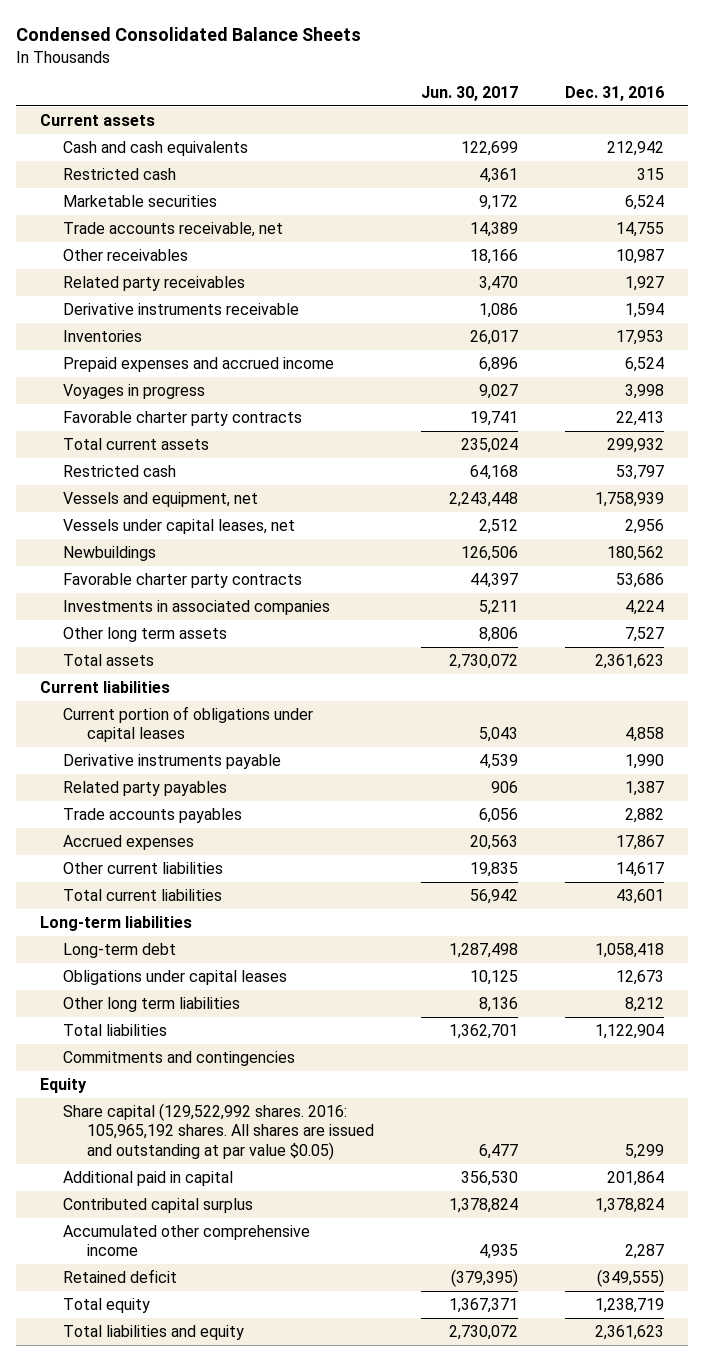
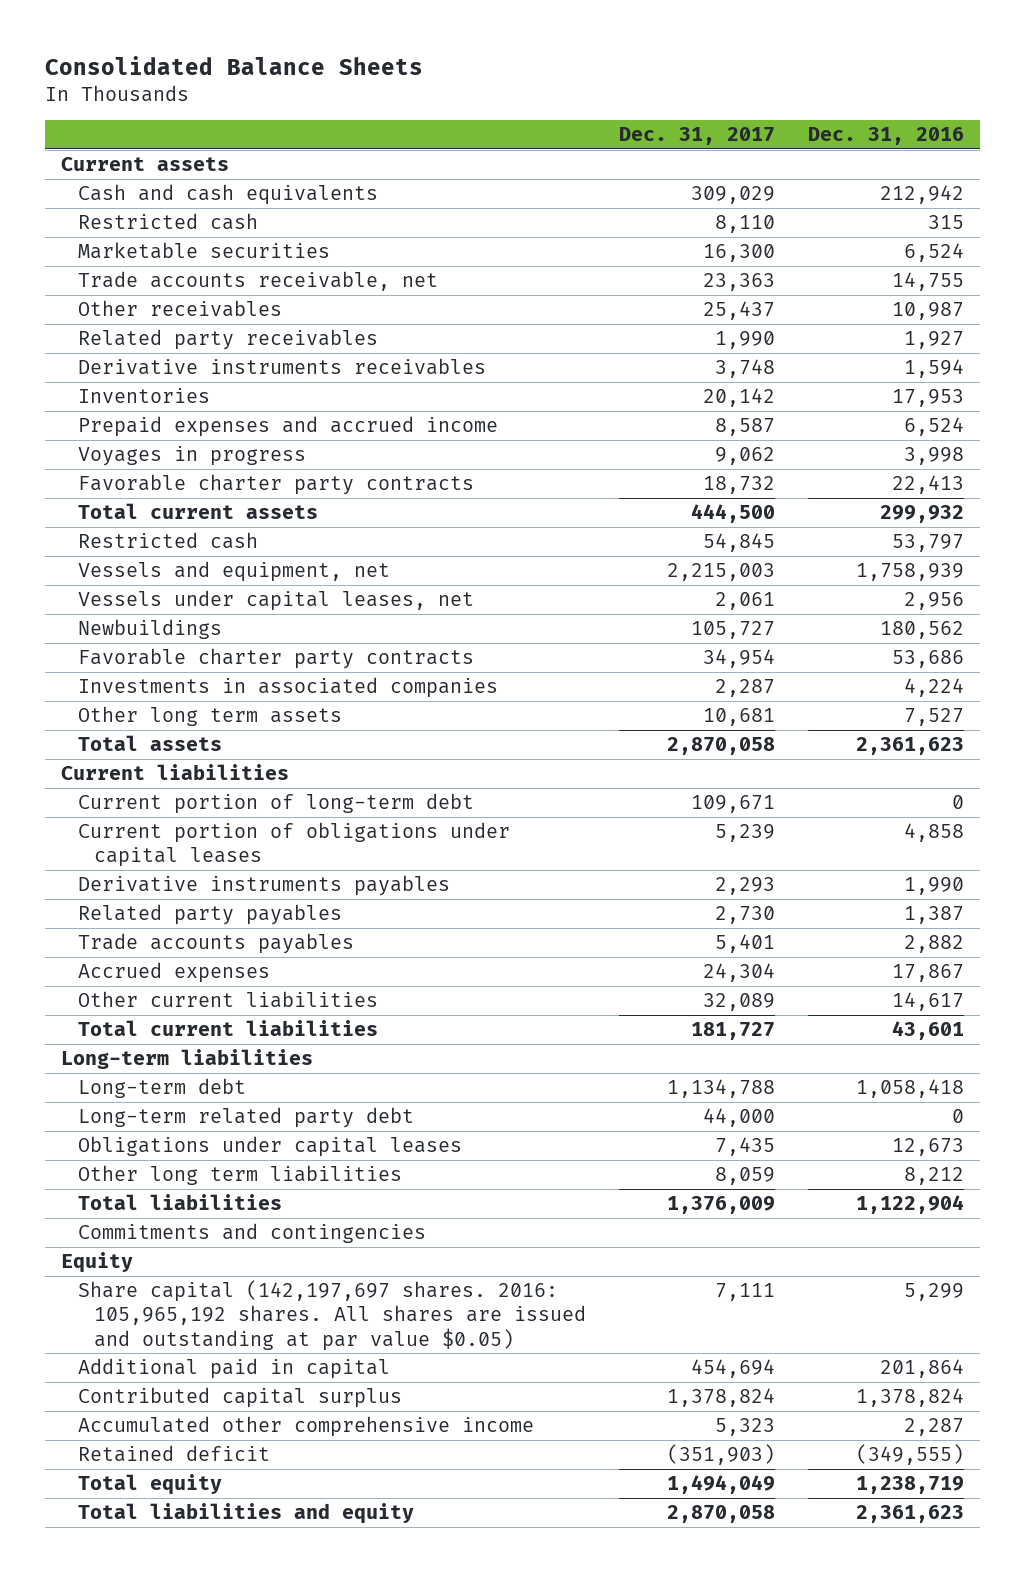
[16,27,362,42] Condensed Consolidated Balance Sheets -> [44,55,423,75] Consolidated Balance Sheets
[421,85,519,101] Jun. 30, 2017 -> none
none -> [619,127,776,146] Dec. 31, 2017
[63,303,300,316] Derivative instruments receivable -> [77,358,486,376] Derivative instruments receivables
none -> [77,793,474,815] Current portion of long-term debt
[63,754,282,770] Derivative instruments payable -> [77,875,450,897] Derivative instruments payables
none -> [77,1107,414,1129] Long-term related party debt
[63,1103,374,1160] Share capital (129,522,992 shares. 2016: 105,965,192 shares. All shares are issued and outstanding at par value $0.05) -> [77,1280,587,1351] Share capital (142,197,697 shares. 2016: 105,965,192 shares. All shares are issued and outstanding at par value $0.05)

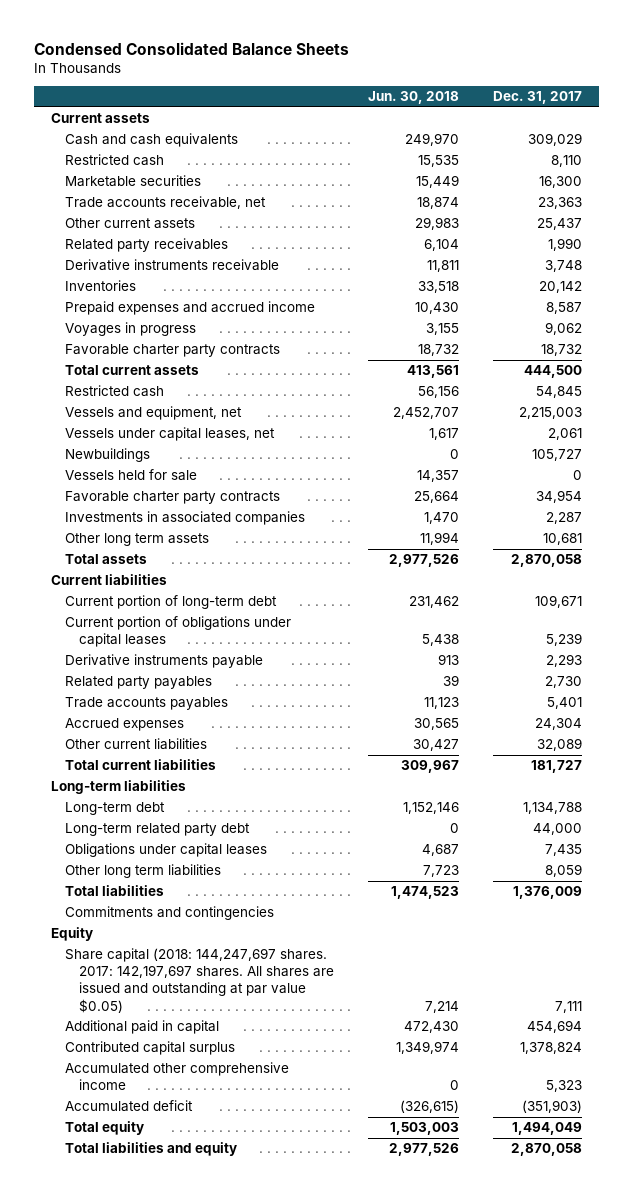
[44,55,423,75] Consolidated Balance Sheets -> [33,41,349,55] Condensed Consolidated Balance Sheets
[808,127,965,146] Dec. 31, 2016 -> none
none -> [367,91,459,105] Jun. 30, 2018
[77,300,282,318] Other receivables -> [64,218,195,230] Other current assets
[77,358,486,376] Derivative instruments receivables -> [64,259,279,272] Derivative instruments receivable
none -> [64,469,197,482] Vessels held for sale
[77,875,450,897] Derivative instruments payables -> [64,654,263,669] Derivative instruments payable
[77,1280,587,1351] Share capital (142,197,697 shares. 2016: 105,965,192 shares. All shares are issued and outstanding at par value $0.05) -> [64,948,334,1013] Share capital (2018: 144,247,697 shares. 2017: 142,197,697 shares. All shares are issued and outstanding at par value $0.05)
[77,1445,270,1463] Retained deficit -> [64,1100,193,1113] Accumulated deficit

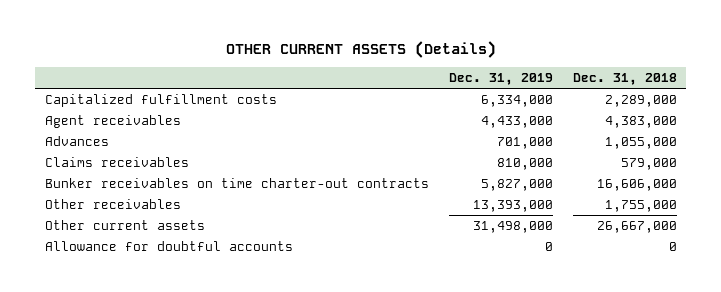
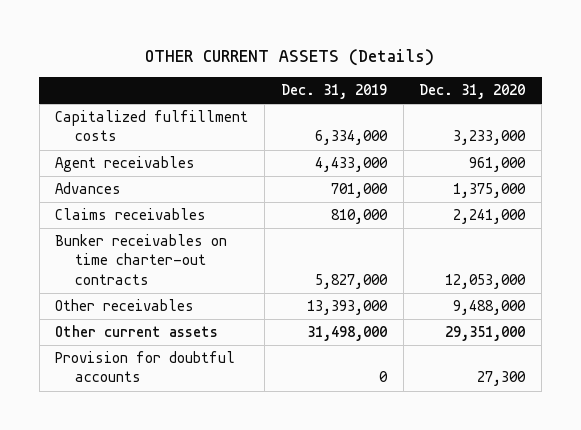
[572,72,677,85] Dec. 31, 2018 -> none
none -> [419,84,526,100] Dec. 31, 2020
[44,241,293,252] Allowance for doubtful accounts -> [55,351,236,383] Provision for doubtful accounts

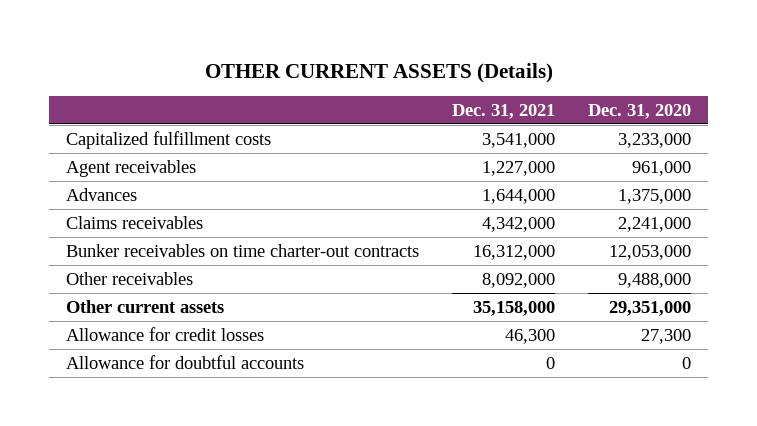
[280,84,387,100] Dec. 31, 2019 -> none
none -> [452,103,556,119] Dec. 31, 2021
none -> [66,326,265,341] Allowance for credit losses
[55,351,236,383] Provision for doubtful accounts -> [66,354,305,369] Allowance for doubtful accounts
[477,371,527,387] 27,300 -> [682,356,692,369] 0

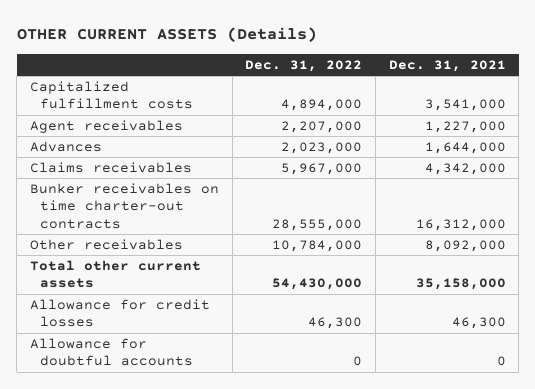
[588,103,692,119] Dec. 31, 2020 -> none
none -> [245,59,363,72] Dec. 31, 2022
[66,299,225,313] Other current assets -> [29,259,201,289] Total other current assets

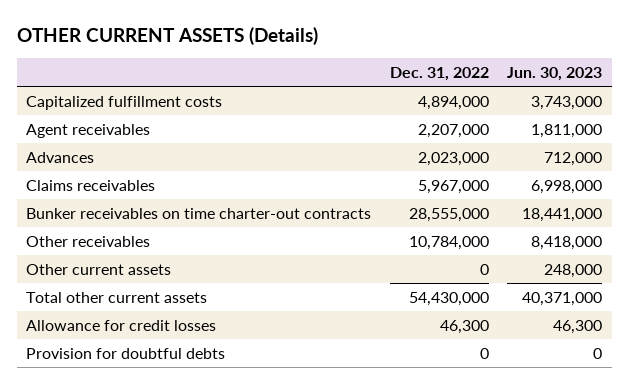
[388,59,506,72] Dec. 31, 2021 -> none
none -> [507,66,603,81] Jun. 30, 2023
none -> [26,263,172,275] Other current assets
[29,337,194,367] Allowance for doubtful accounts -> [26,347,226,359] Provision for doubtful debts

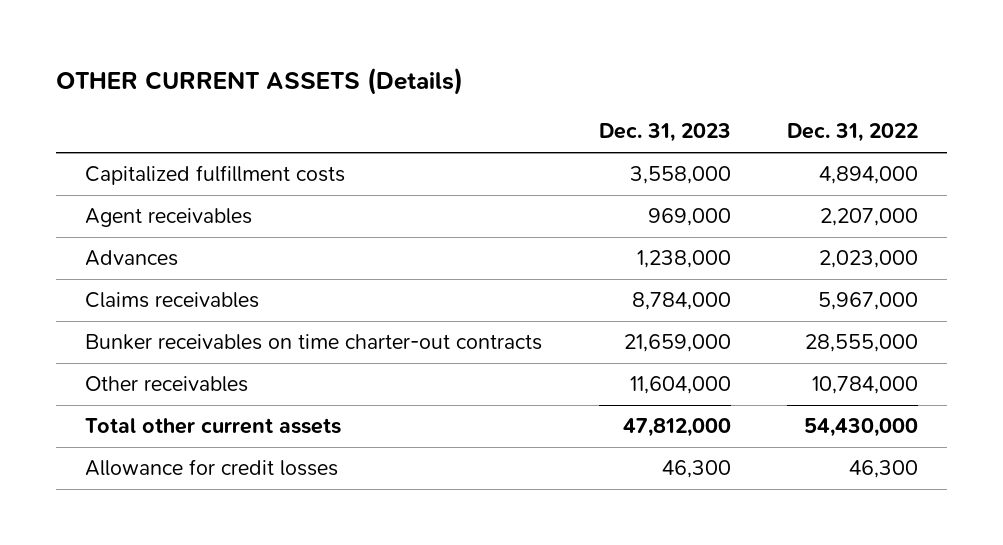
[507,66,603,81] Jun. 30, 2023 -> none
none -> [598,123,731,143] Dec. 31, 2023
[26,263,172,275] Other current assets -> none
[26,347,226,359] Provision for doubtful debts -> none

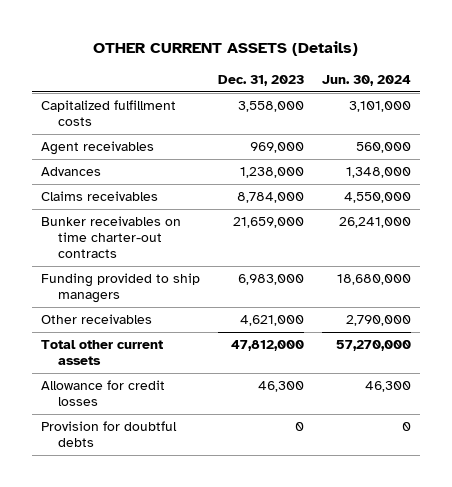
[787,123,919,143] Dec. 31, 2022 -> none
none -> [321,74,411,86] Jun. 30, 2024
none -> [41,273,201,304] Funding provided to ship managers
[629,376,731,395] 11,604,000 -> [239,315,304,327] 4,621,000
none -> [41,421,178,448] Provision for doubtful debts

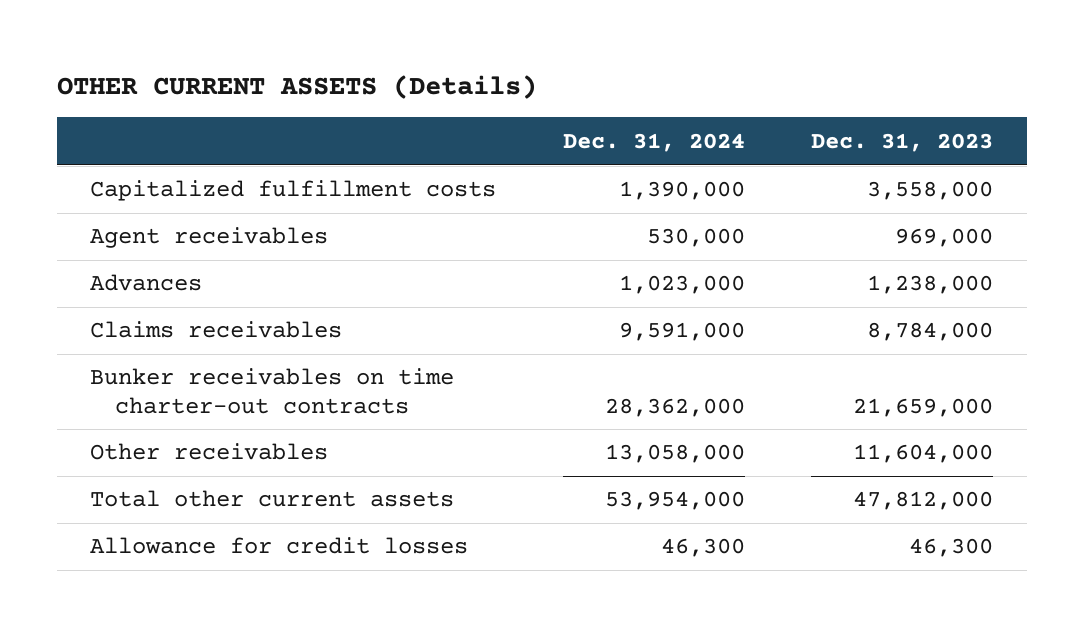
[321,74,411,86] Jun. 30, 2024 -> none
none -> [562,132,745,152] Dec. 31, 2024
[41,273,201,304] Funding provided to ship managers -> none
[239,315,304,327] 4,621,000 -> [853,444,994,464] 11,604,000
[41,421,178,448] Provision for doubtful debts -> none

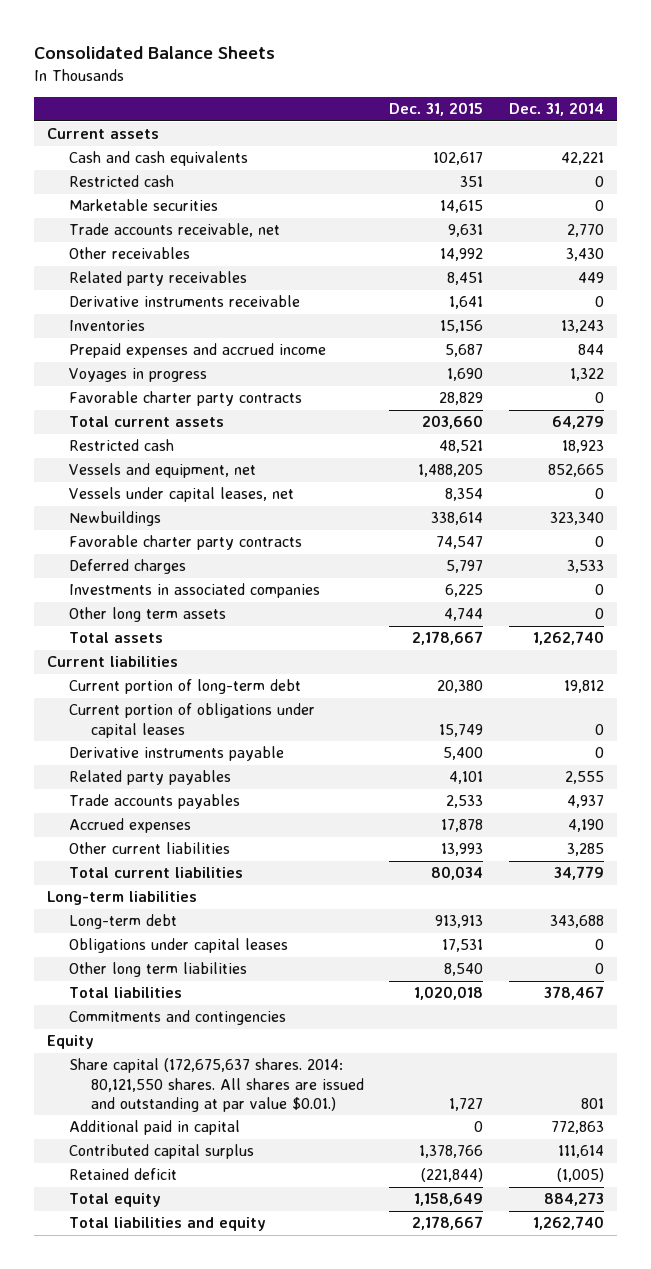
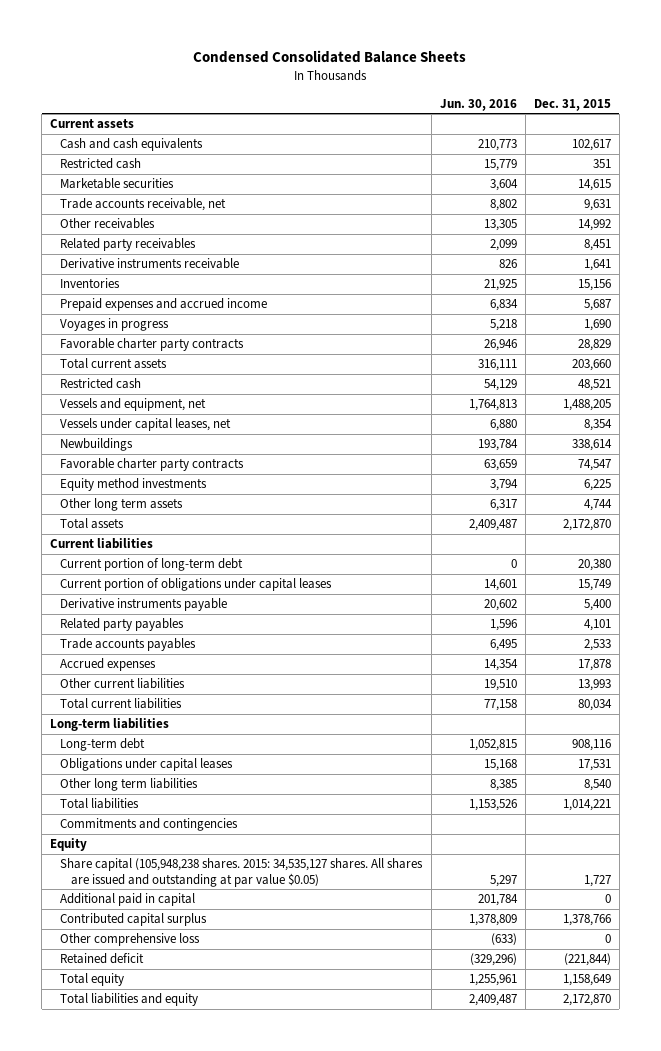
[34,46,276,60] Consolidated Balance Sheets -> [193,50,467,64] Condensed Consolidated Balance Sheets
[509,102,605,117] Dec. 31, 2014 -> none
none -> [439,98,517,111] Jun. 30, 2016
[68,559,186,575] Deferred charges -> none
[68,583,320,599] Investments in associated companies -> [60,478,208,492] Equity method investments
[412,631,484,646] 2,178,667 -> [562,519,611,532] 2,172,870
[435,915,484,929] 913,913 -> [571,739,611,752] 908,116
[414,986,484,1001] 1,020,018 -> [562,799,611,812] 1,014,221
[68,1058,364,1113] Share capital (172,675,637 shares. 2014: 80,121,550 shares. All shares are issued and outstanding at par value $0.01.) -> [60,858,424,887] Share capital (105,948,238 shares. 2015: 34,535,127 shares. All shares are issued and outstanding at par value $0.05)
none -> [60,933,201,947] Other comprehensive loss
[412,1216,484,1231] 2,178,667 -> [562,994,611,1007] 2,172,870

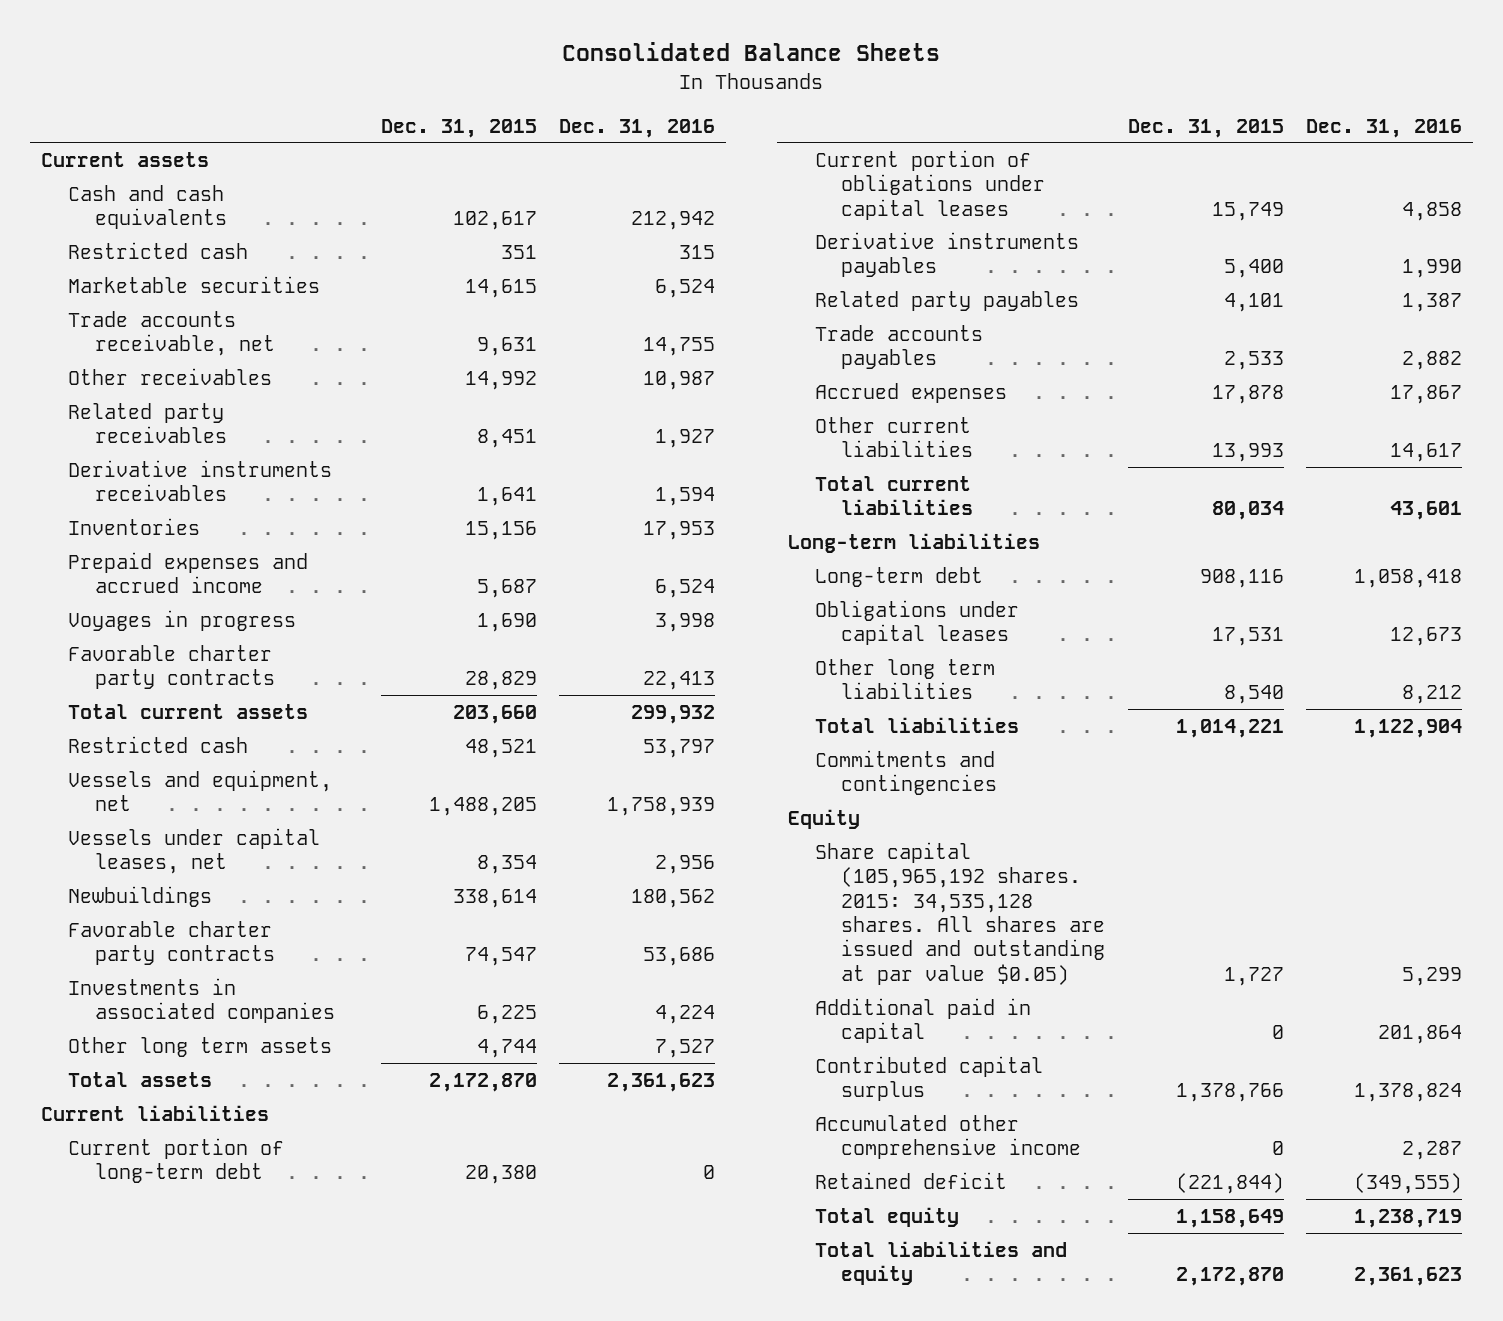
[193,50,467,64] Condensed Consolidated Balance Sheets -> [562,42,941,62] Consolidated Balance Sheets
[439,98,517,111] Jun. 30, 2016 -> none
none -> [559,118,716,138] Dec. 31, 2016
[60,258,240,270] Derivative instruments receivable -> [67,459,332,502] Derivative instruments receivables
[60,478,208,492] Equity method investments -> [67,977,335,1024] Investments in associated companies
[60,598,228,612] Derivative instruments payable -> [814,231,1079,278] Derivative instruments payables
[60,858,424,887] Share capital (105,948,238 shares. 2015: 34,535,127 shares. All shares are issued and outstanding at par value $0.05) -> [814,841,1106,985] Share capital (105,965,192 shares. 2015: 34,535,128 shares. All shares are issued and outstanding at par value $0.05)
[60,933,201,947] Other comprehensive loss -> [814,1114,1082,1160] Accumulated other comprehensive income

